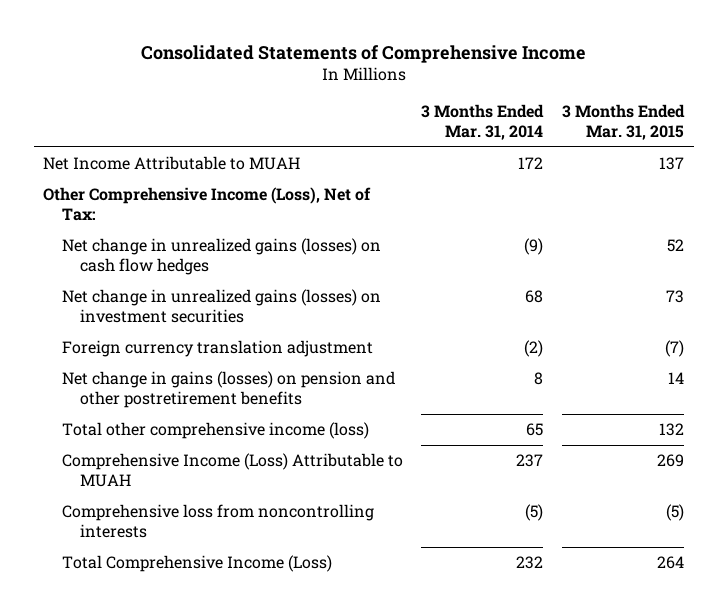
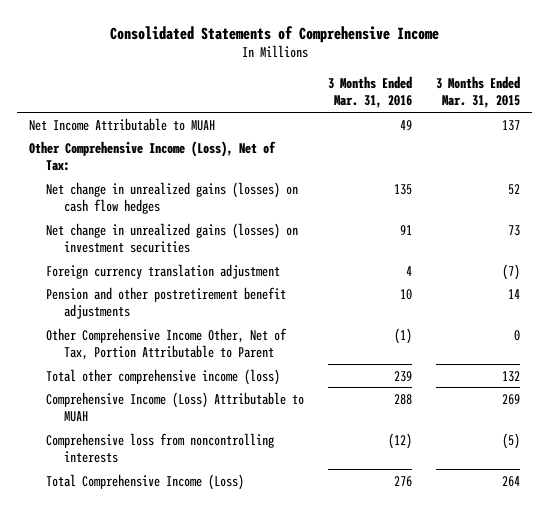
[421,103,545,140] 3 Months Ended Mar. 31, 2014 -> none
none -> [328,75,413,109] 3 Months Ended Mar. 31, 2016
[61,371,395,409] Net change in gains (losses) on pension and other postretirement benefits -> [46,286,287,320] Pension and other postretirement benefit adjustments
none -> [46,327,288,361] Other Comprehensive Income Other, Net of Tax, Portion Attributable to Parent

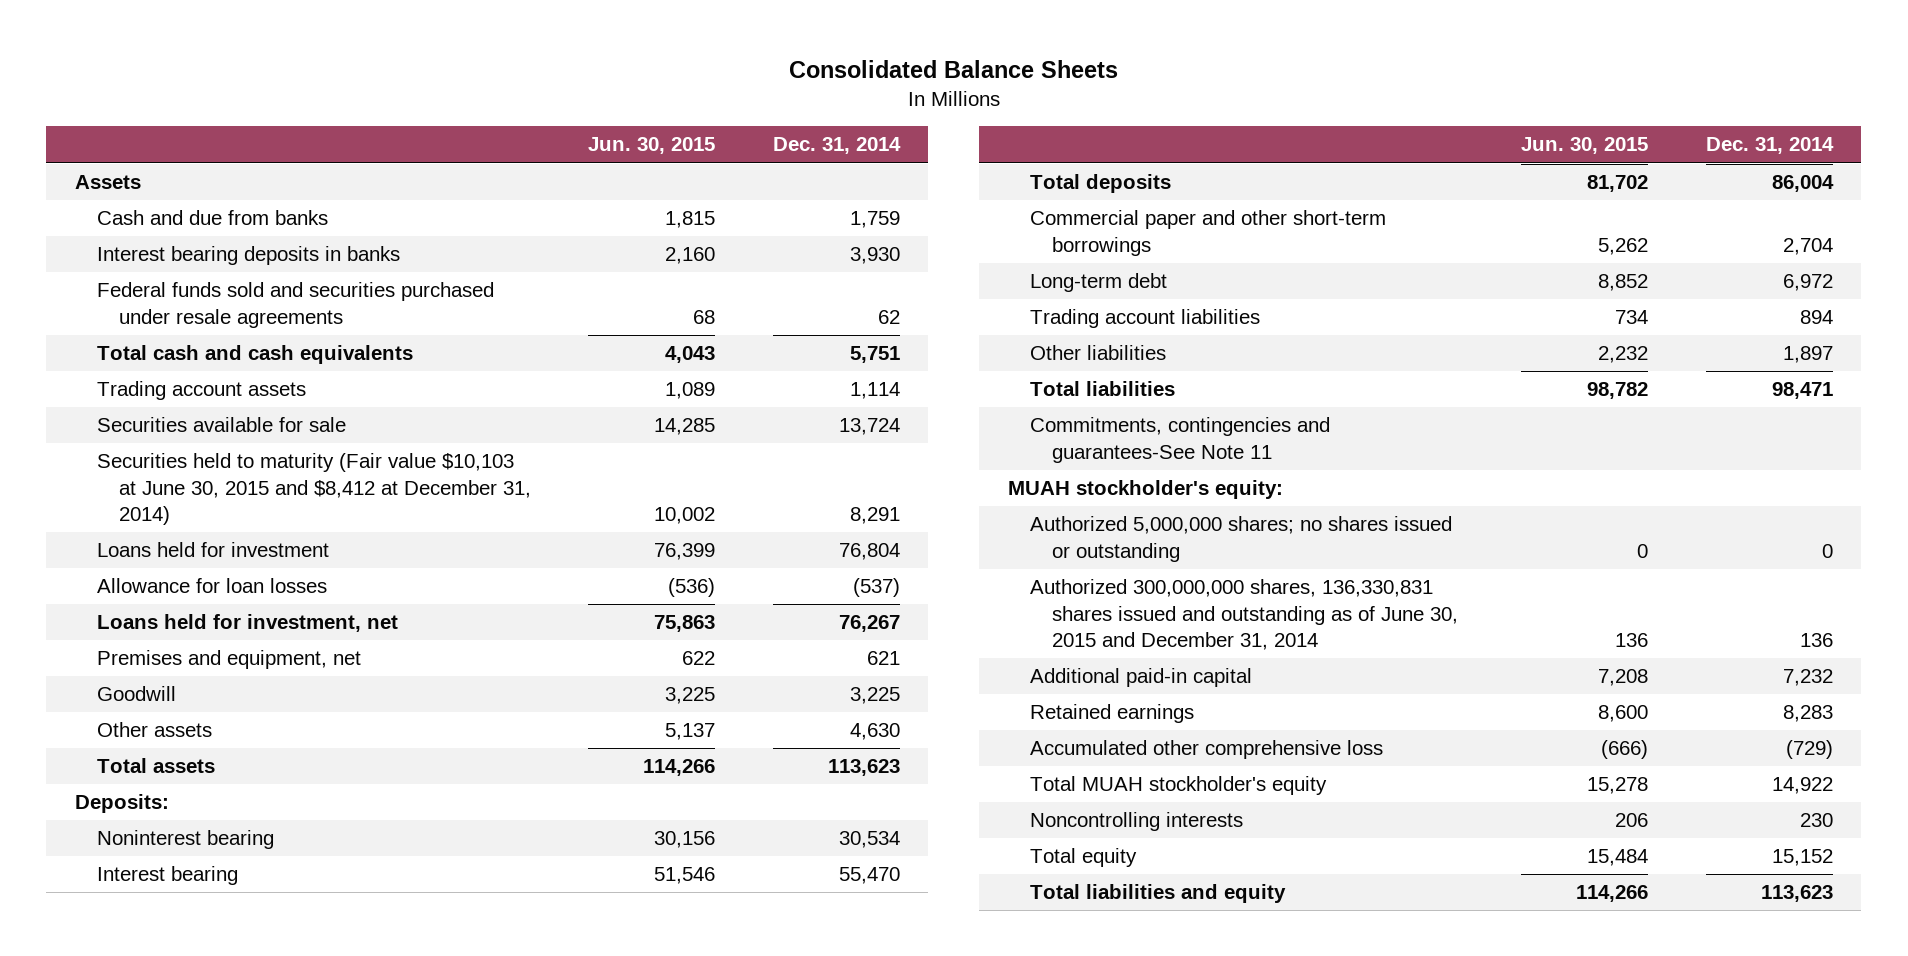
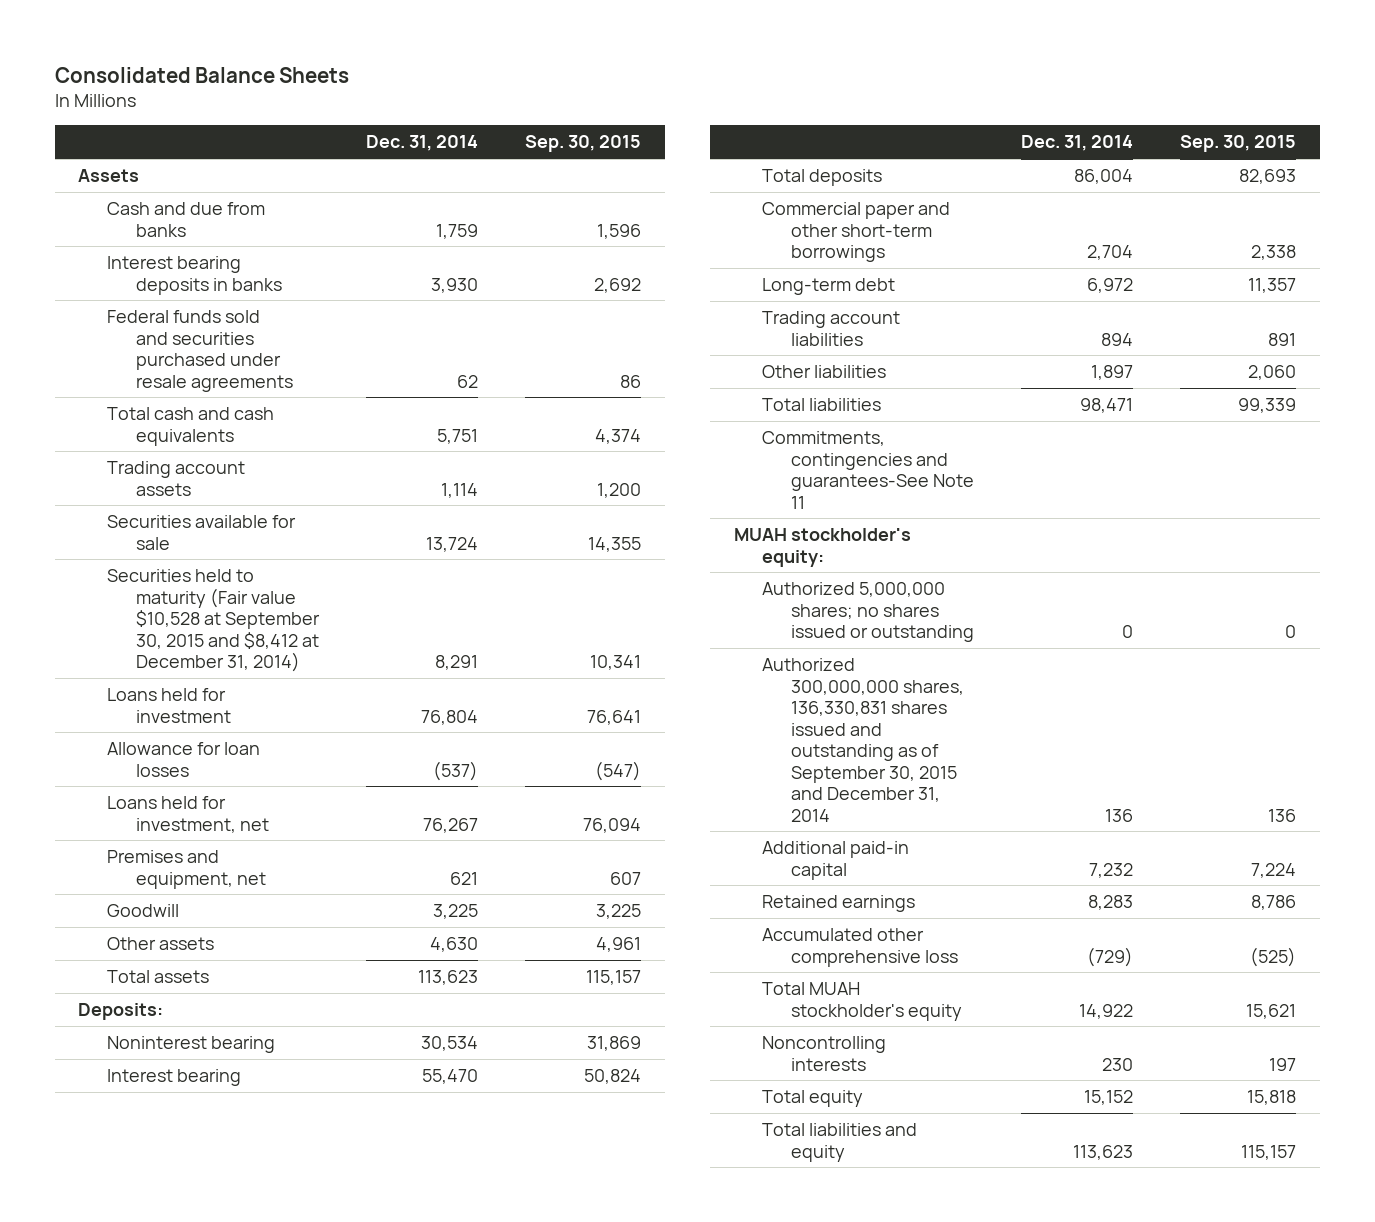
[588,137,716,155] Jun. 30, 2015 -> none
none -> [525,135,642,153] Sep. 30, 2015
[97,453,532,526] Securities held to maturity (Fair value $10,103 at June 30, 2015 and $8,412 at December 31, 2014) -> [106,569,320,673] Securities held to maturity (Fair value $10,528 at September 30, 2015 and $8,412 at December 31, 2014)
[1030,579,1459,651] Authorized 300,000,000 shares, 136,330,831 shares issued and outstanding as of June 30, 2015 and December 31, 2014 -> [762,658,964,822] Authorized 300,000,000 shares, 136,330,831 shares issued and outstanding as of September 30, 2015 and December 31, 2014

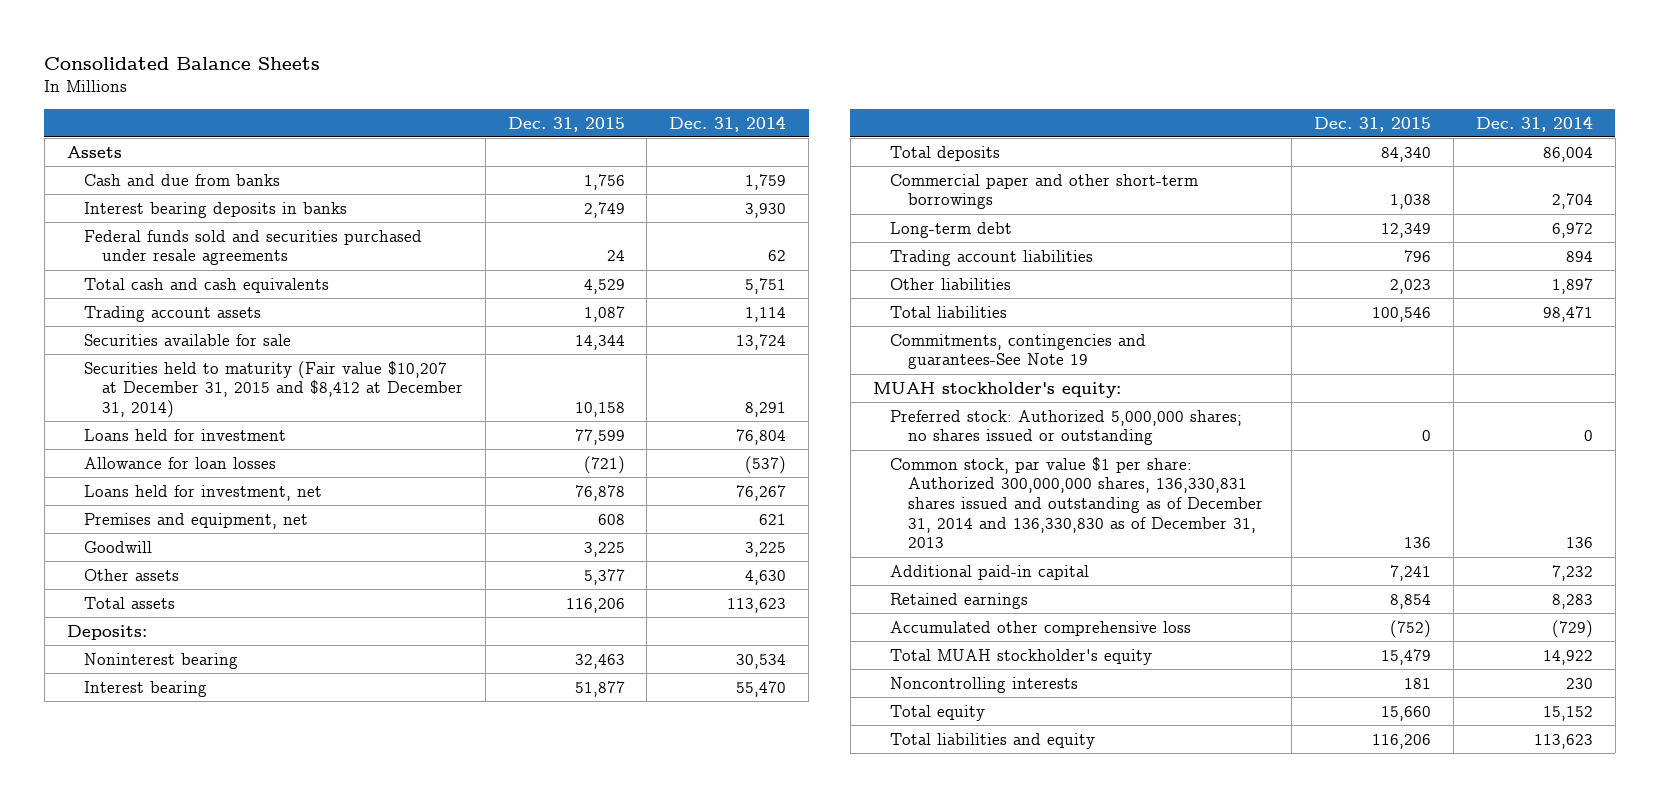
[525,135,642,153] Sep. 30, 2015 -> none
none -> [507,116,625,132] Dec. 31, 2015
[106,569,320,673] Securities held to maturity (Fair value $10,528 at September 30, 2015 and $8,412 at December 31, 2014) -> [84,360,463,419] Securities held to maturity (Fair value $10,207 at December 31, 2015 and $8,412 at December 31, 2014)
[762,431,974,509] Commitments, contingencies and guarantees-See Note 11 -> [890,333,1147,370] Commitments, contingencies and guarantees-See Note 19
[762,582,974,643] Authorized 5,000,000 shares; no shares issued or outstanding -> [890,409,1243,446] Preferred stock: Authorized 5,000,000 shares; no shares issued or outstanding
[762,658,964,822] Authorized 300,000,000 shares, 136,330,831 shares issued and outstanding as of September 30, 2015 and December 31, 2014 -> [890,456,1263,549] Common stock, par value $1 per share: Authorized 300,000,000 shares, 136,330,831 shares issued and outstanding as of December 31, 2014 and 136,330,830 as of December 31, 2013

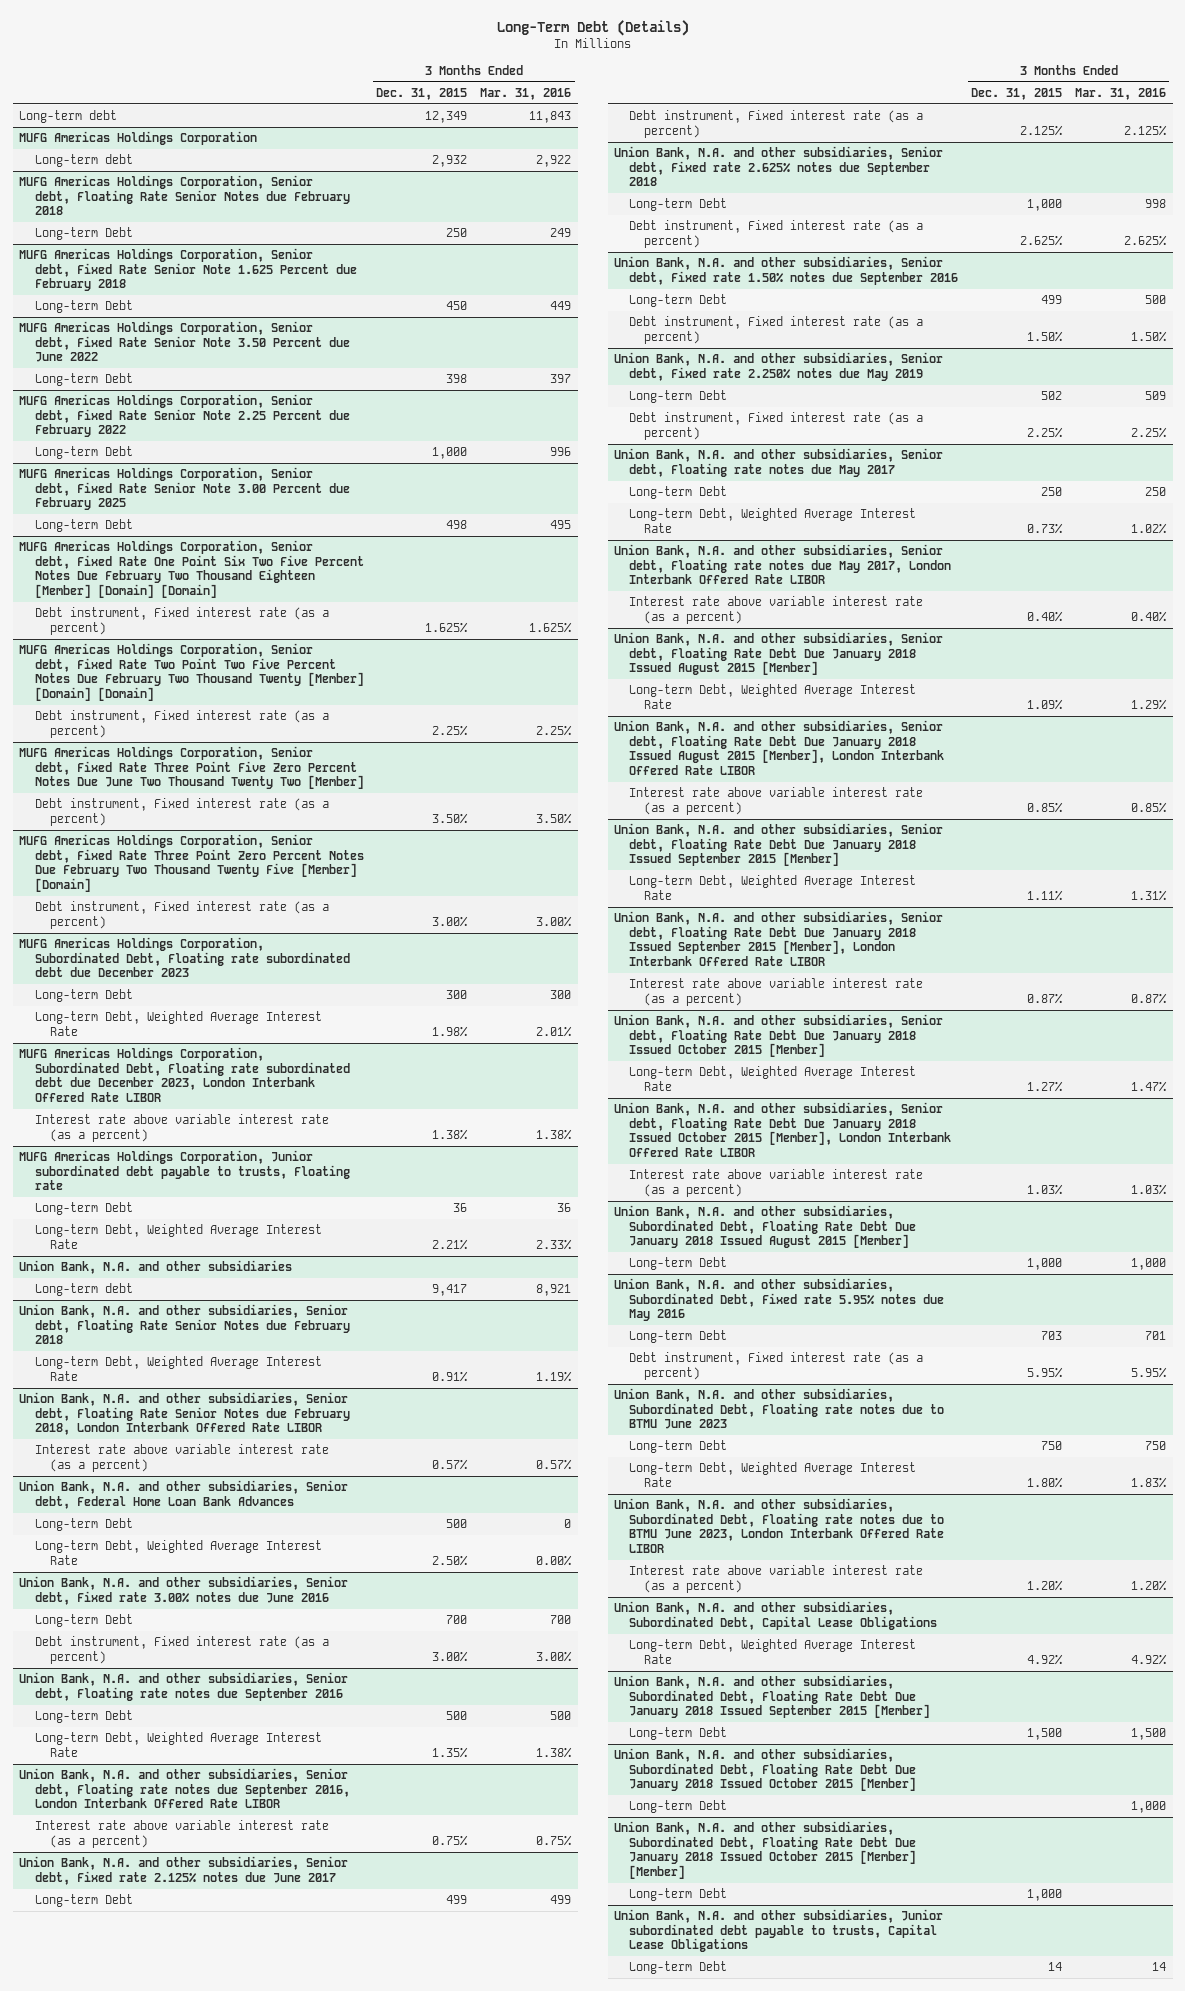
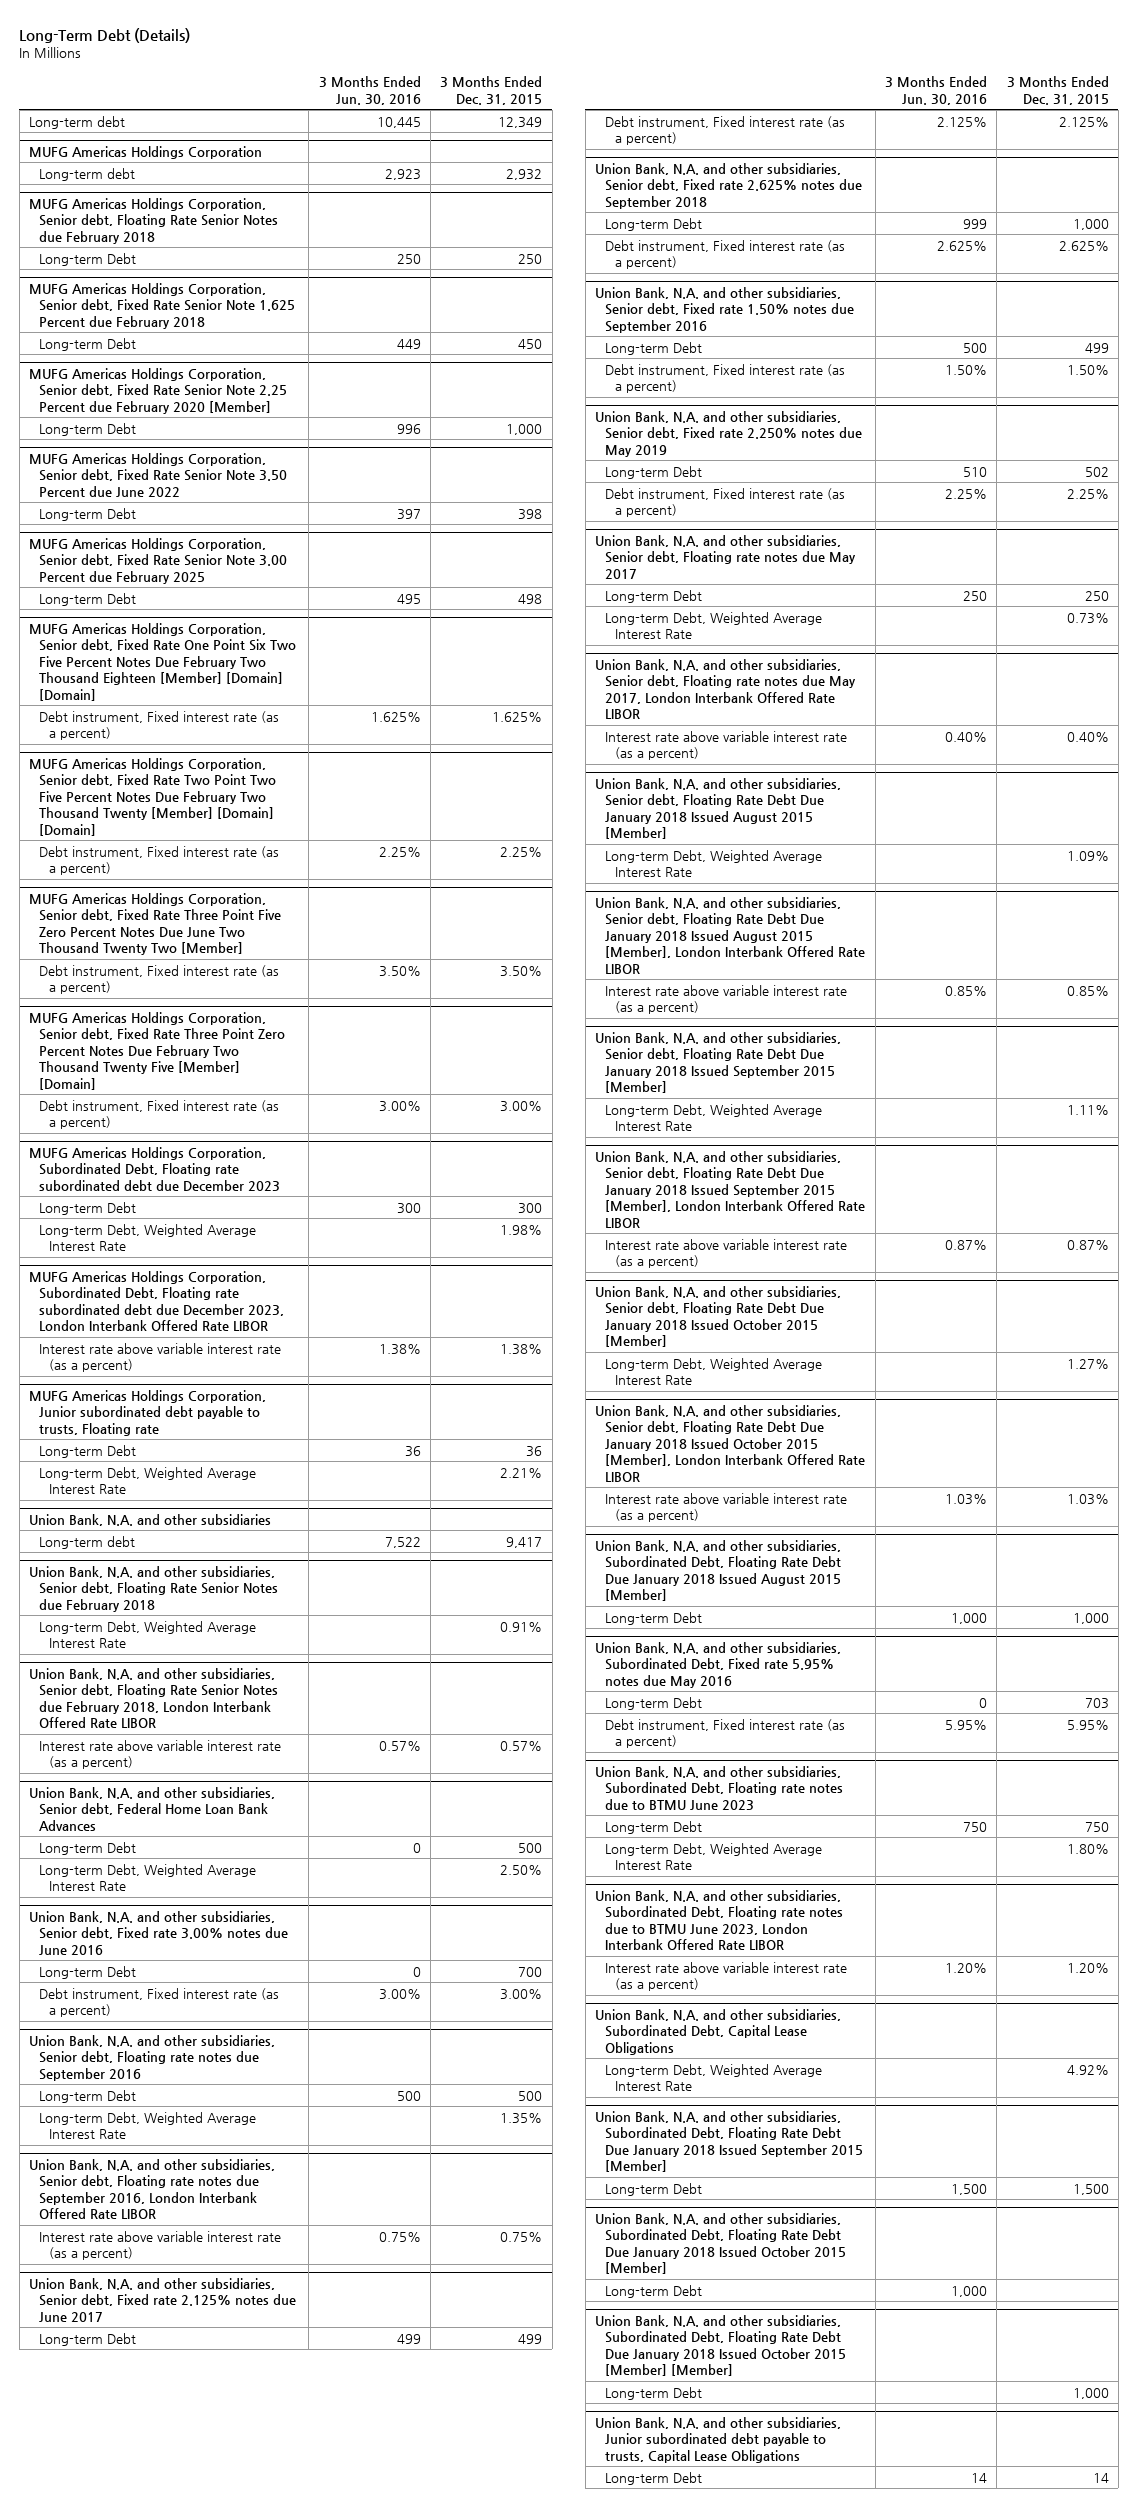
[480,87,572,100] Mar. 31, 2016 -> none
none -> [318,76,421,105] 3 Months Ended Jun. 30, 2016
none -> [28,367,287,414] MUFG Americas Holdings Corporation, Senior debt, Fixed Rate Senior Note 2.25 Percent due February 2020 [Member]
none -> [38,422,136,436] Long-term Debt
[19,394,350,438] MUFG Americas Holdings Corporation, Senior debt, Fixed Rate Senior Note 2.25 Percent due February 2022 -> none
[34,446,133,460] Long-term Debt -> none

